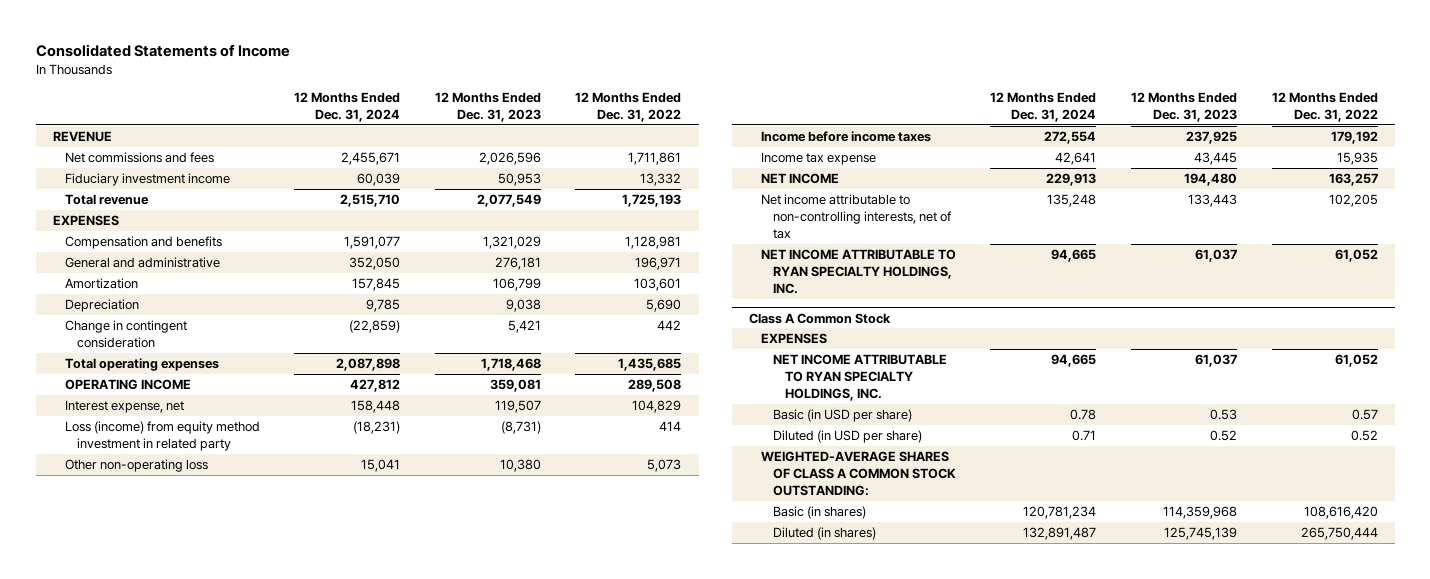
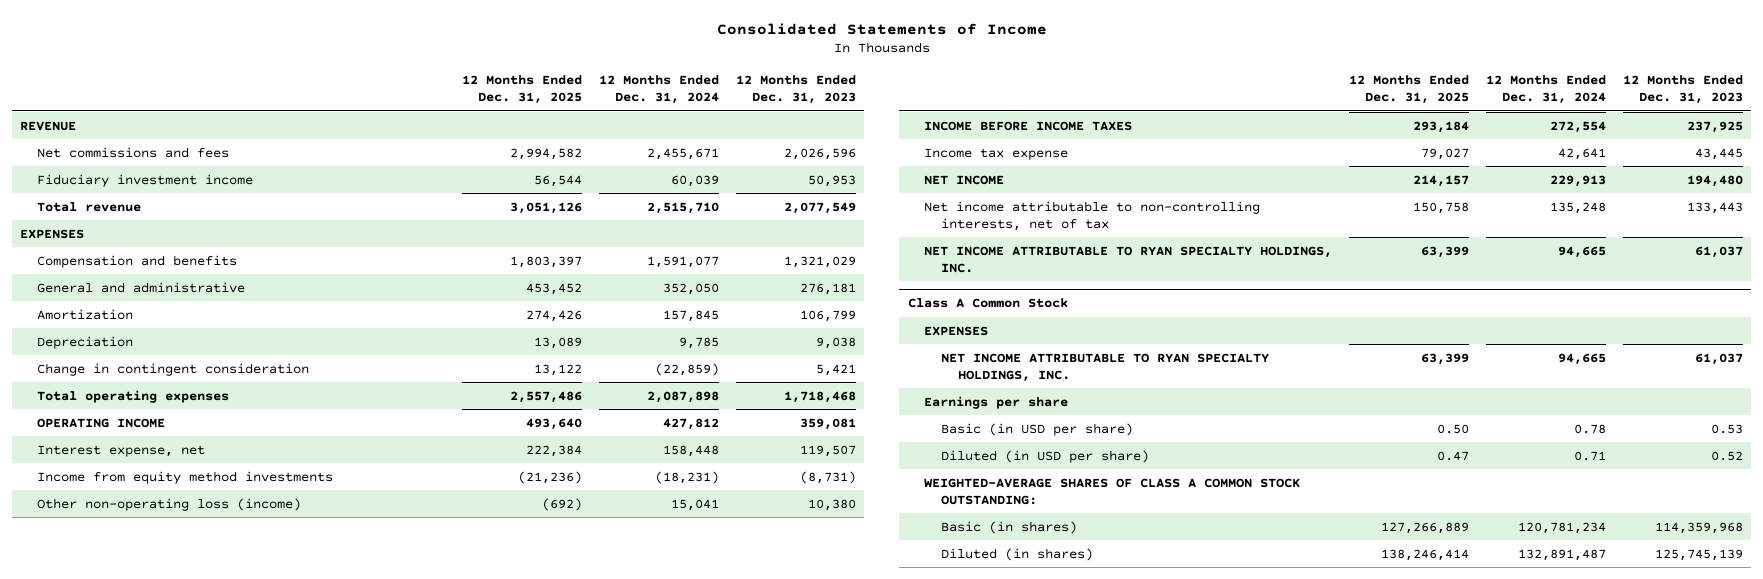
[575,92,682,122] 12 Months Ended Dec. 31, 2022 -> none
none -> [462,74,583,105] 12 Months Ended Dec. 31, 2025
[64,421,260,451] Loss (income) from equity method investment in related party -> [37,470,334,484] Income from equity method investments
[64,459,208,473] Other non-operating loss -> [37,497,302,511] Other non-operating loss (income)
[760,131,931,143] Income before income taxes -> [924,120,1133,131] INCOME BEFORE INCOME TAXES
none -> [924,395,1069,409] Earnings per share

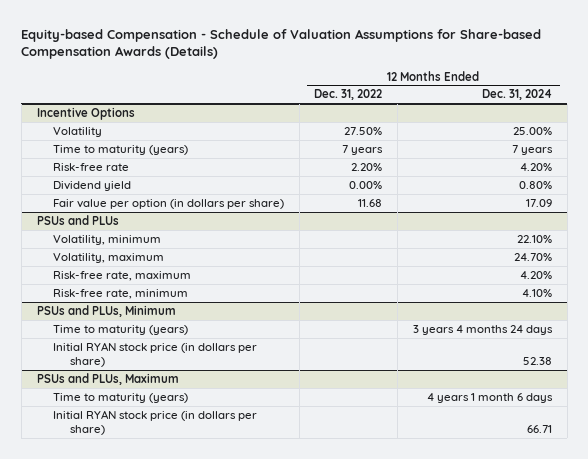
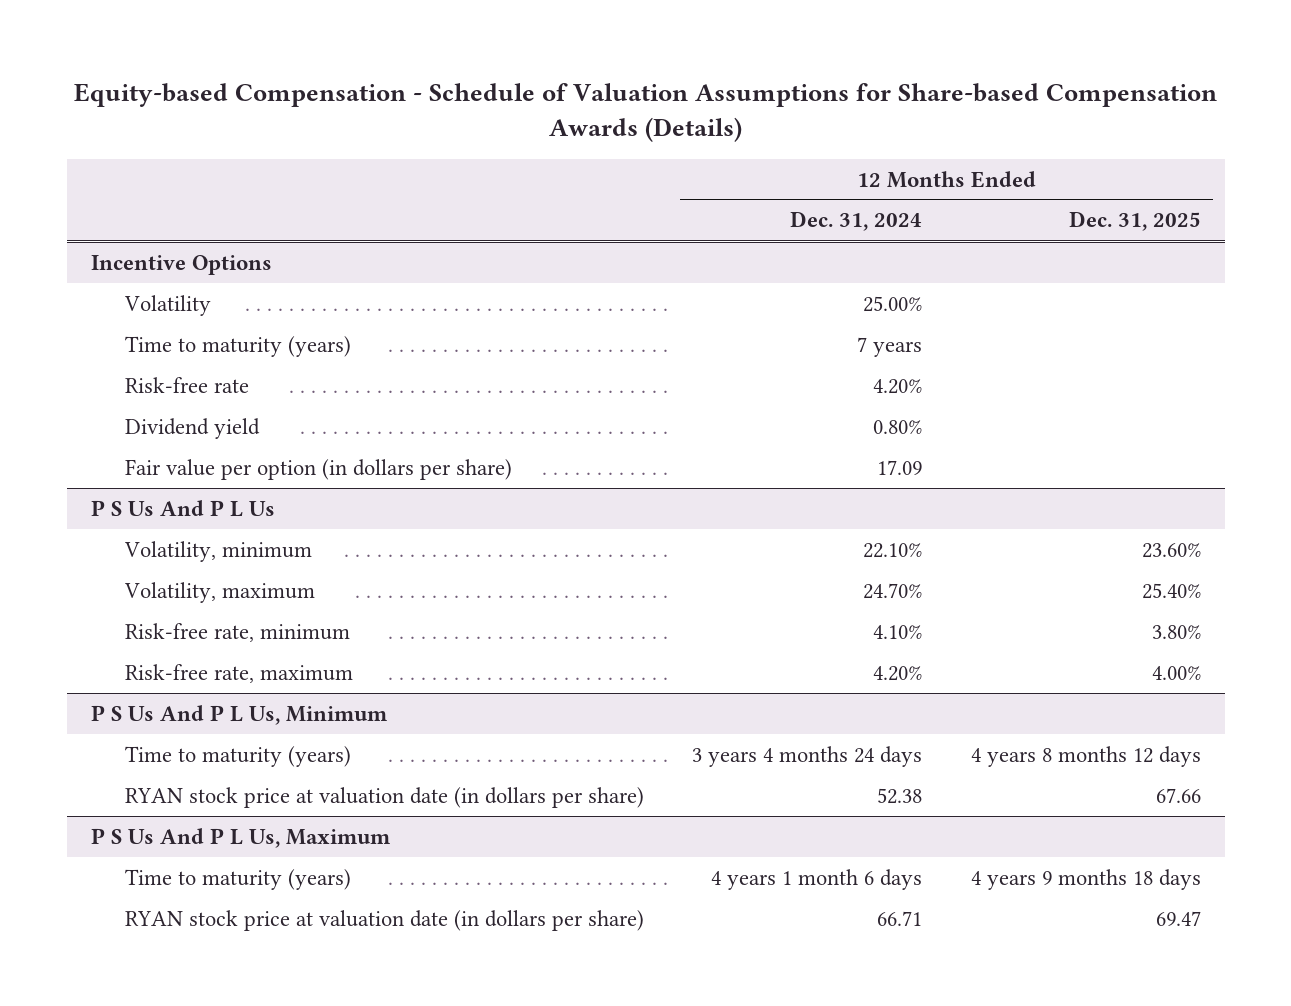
[314,89,383,101] Dec. 31, 2022 -> none
none -> [1068,211,1201,232] Dec. 31, 2025
[36,214,119,225] PSUs and PLUs -> [90,499,275,517] P S Us And P L Us
[53,270,192,281] Risk-free rate, maximum -> none
[36,304,176,317] PSUs and PLUs, Minimum -> none
none -> [125,663,354,683] Risk-free rate, maximum
none -> [90,704,388,725] P S Us And P L Us, Minimum
[36,372,179,385] PSUs and PLUs, Maximum -> none
[53,341,258,368] Initial RYAN stock price (in dollars per share) -> [125,786,645,808] RYAN stock price at valuation date (in dollars per share)
none -> [90,827,391,848] P S Us And P L Us, Maximum
[53,409,258,436] Initial RYAN stock price (in dollars per share) -> [125,909,645,931] RYAN stock price at valuation date (in dollars per share)

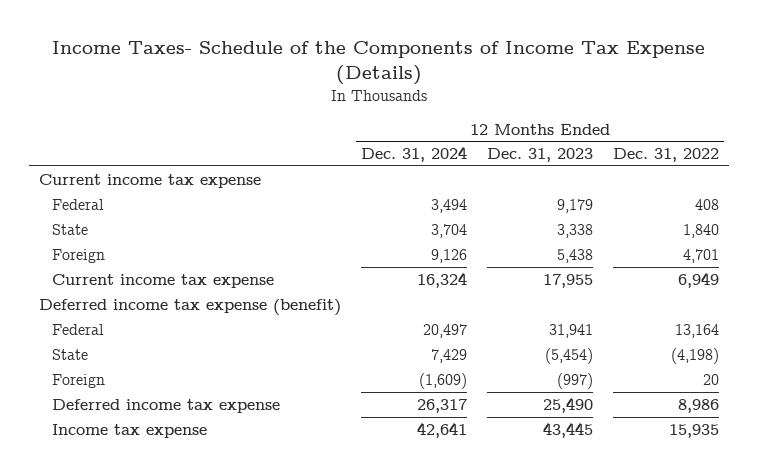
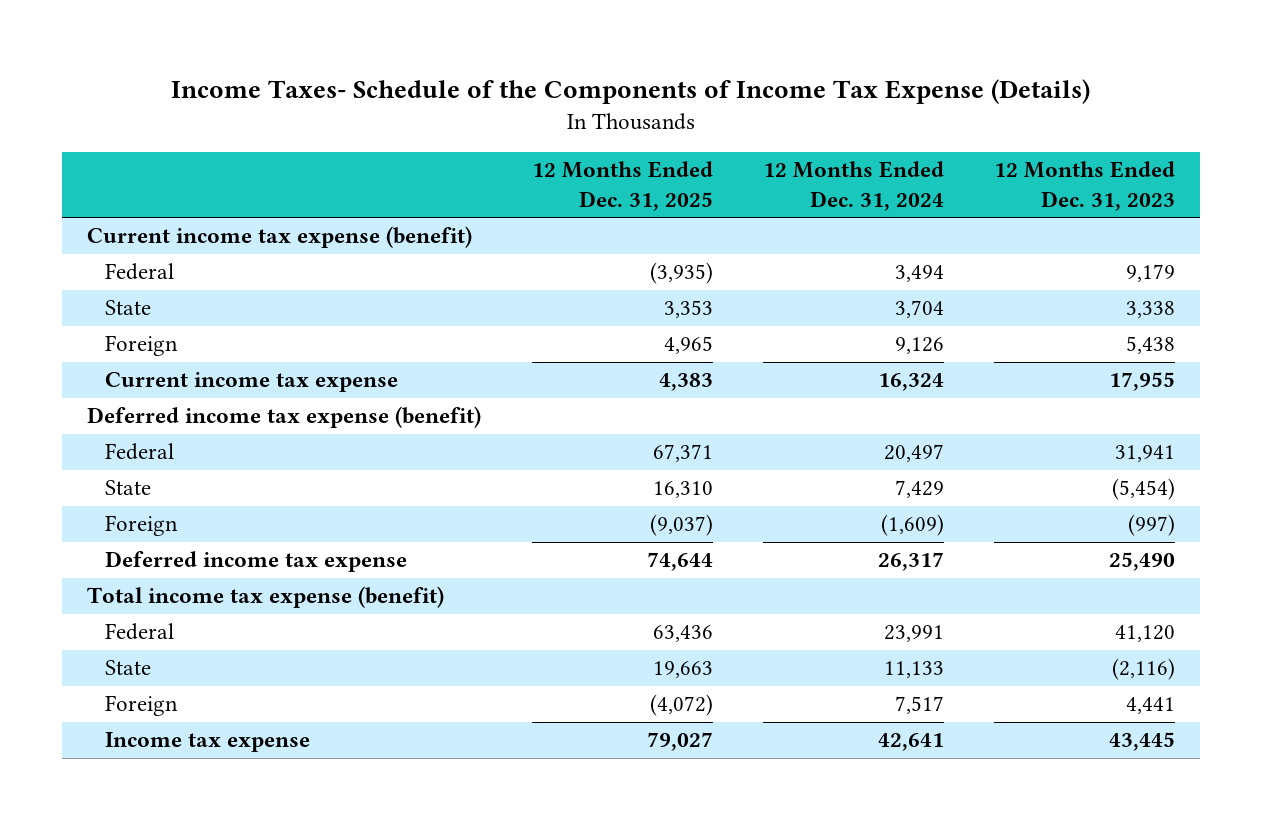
[613,148,720,163] Dec. 31, 2022 -> none
none -> [531,161,713,212] 12 Months Ended Dec. 31, 2025
[38,173,261,188] Current income tax expense -> [87,226,473,249] Current income tax expense (benefit)
none -> [87,586,445,609] Total income tax expense (benefit)
none -> [104,623,174,641] Federal
none -> [104,660,151,676] State
none -> [104,695,178,717] Foreign

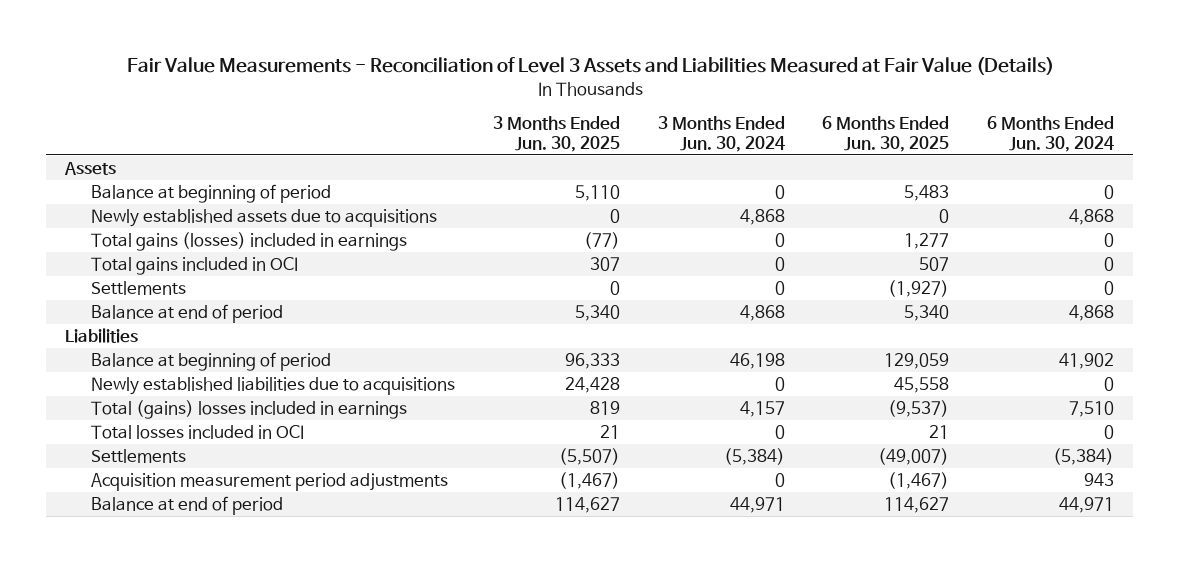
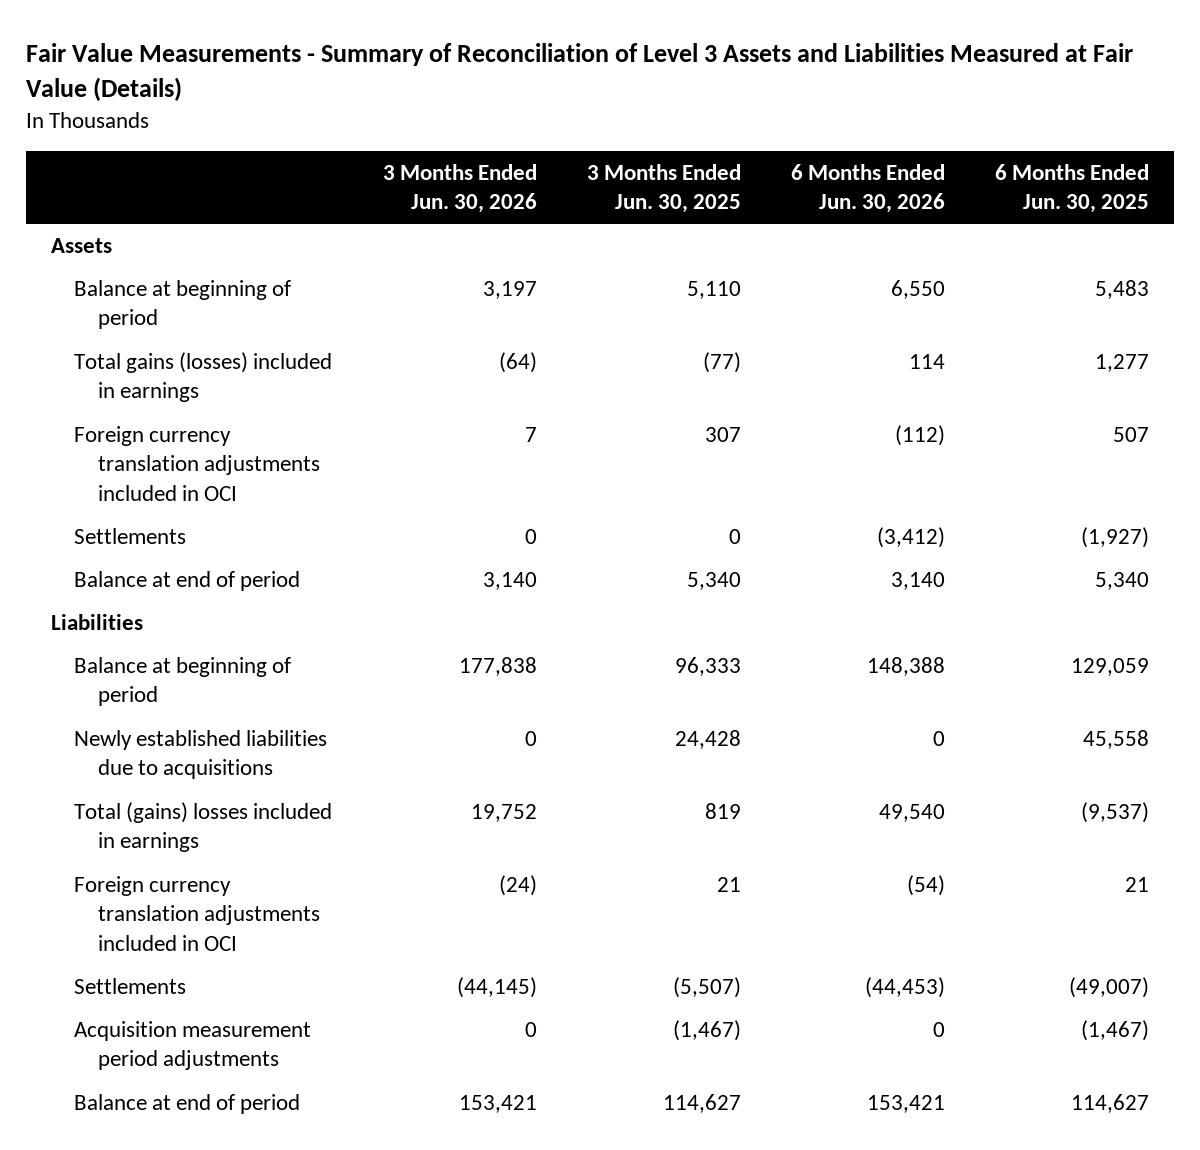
[126,57,1054,76] Fair Value Measurements - Reconciliation of Level 3 Assets and Liabilities Measured at Fair Value (Details) -> [26,42,1134,102] Fair Value Measurements - Summary of Reconciliation of Level 3 Assets and Liabilities Measured at Fair Value (Details)
[657,116,785,152] 3 Months Ended Jun. 30, 2024 -> none
[987,116,1115,152] 6 Months Ended Jun. 30, 2024 -> none
none -> [382,163,537,214] 3 Months Ended Jun. 30, 2026
none -> [790,163,945,214] 6 Months Ended Jun. 30, 2026
[91,209,438,228] Newly established assets due to acquisitions -> none
[91,257,299,276] Total gains included in OCI -> [74,425,320,501] Foreign currency translation adjustments included in OCI
[91,425,305,440] Total losses included in OCI -> [74,875,320,951] Foreign currency translation adjustments included in OCI

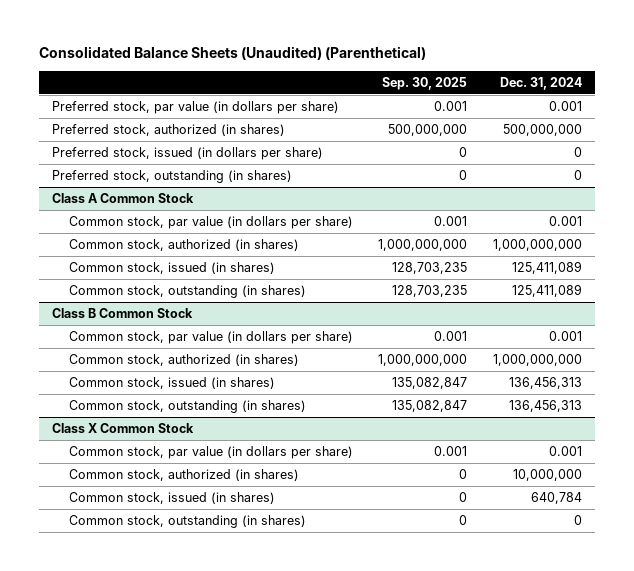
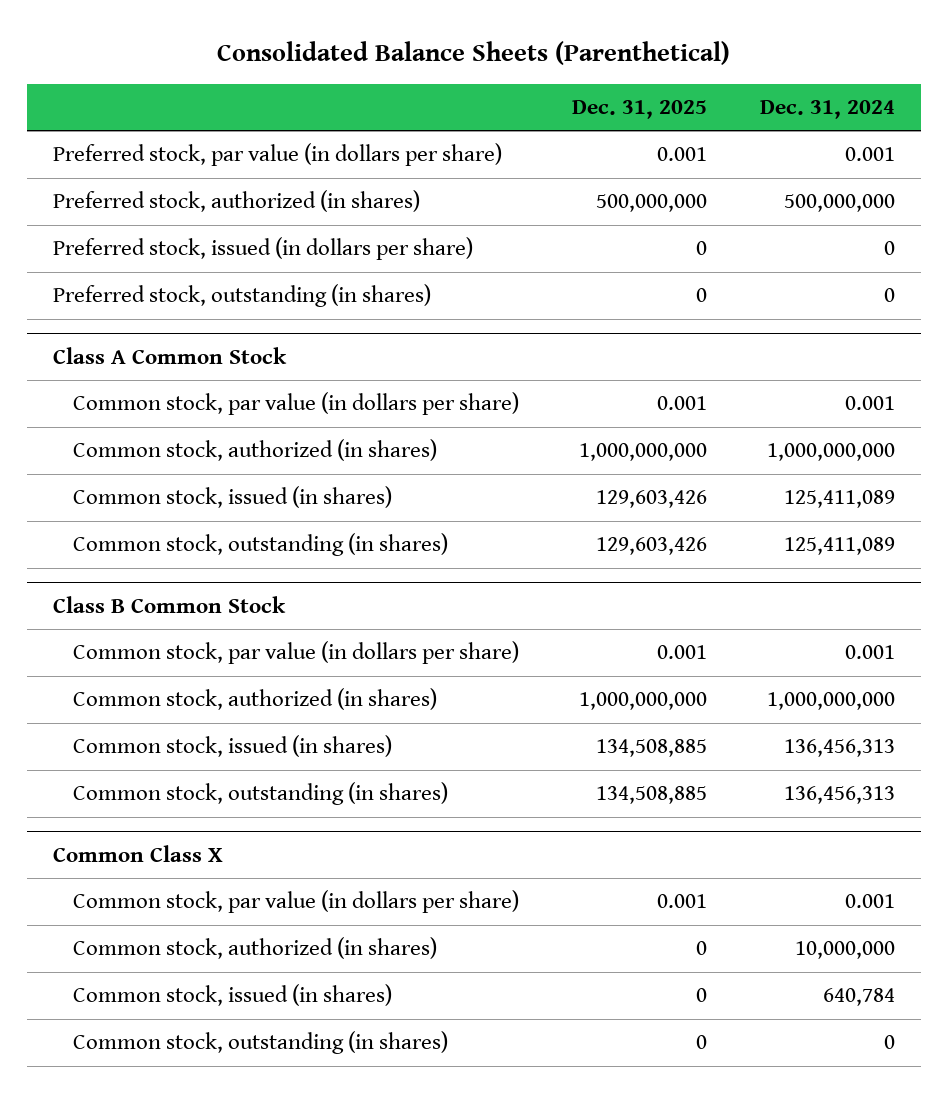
[39,46,427,61] Consolidated Balance Sheets (Unaudited) (Parenthetical) -> [216,41,730,66] Consolidated Balance Sheets (Parenthetical)
[382,76,468,90] Sep. 30, 2025 -> none
none -> [571,100,707,120] Dec. 31, 2025
[51,423,194,434] Class X Common Stock -> [52,844,223,862] Common Class X

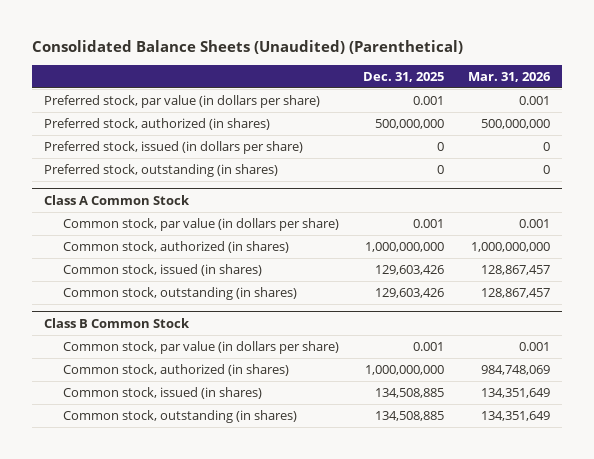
[216,41,730,66] Consolidated Balance Sheets (Parenthetical) -> [31,39,463,54] Consolidated Balance Sheets (Unaudited) (Parenthetical)
[759,100,895,120] Dec. 31, 2024 -> none
none -> [467,71,551,82] Mar. 31, 2026
[52,844,223,862] Common Class X -> none
[73,890,520,914] Common stock, par value (in dollars per share) -> none
[73,937,438,960] Common stock, authorized (in shares) -> none
[73,984,393,1007] Common stock, issued (in shares) -> none
[73,1031,449,1055] Common stock, outstanding (in shares) -> none

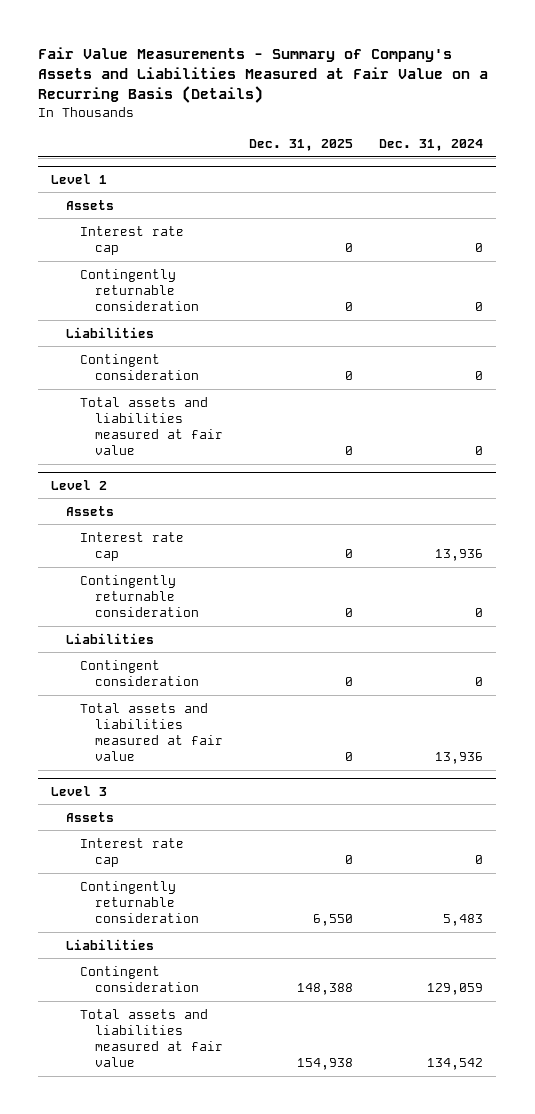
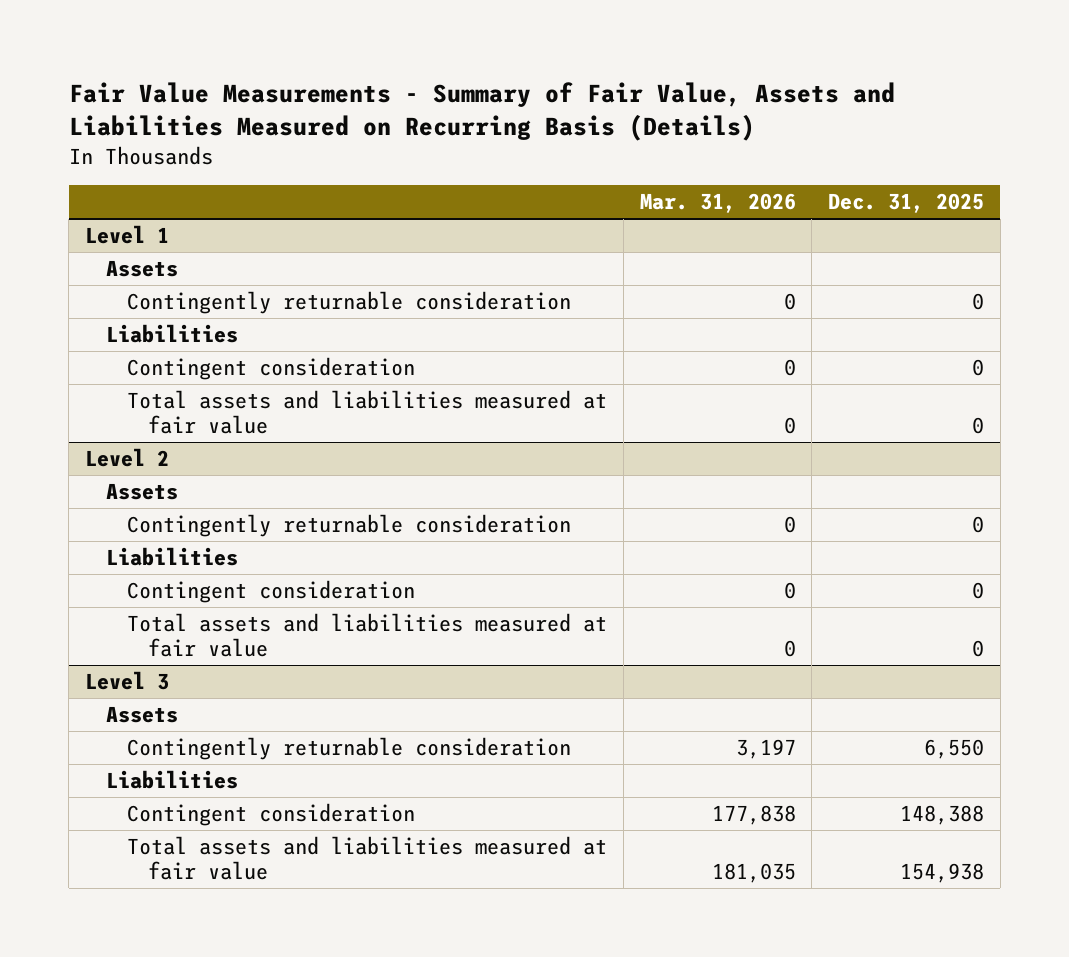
[38,46,489,104] Fair Value Measurements - Summary of Company's Assets and Liabilities Measured at Fair Value on a Recurring Basis (Details) -> [68,81,895,141] Fair Value Measurements - Summary of Fair Value, Assets and Liabilities Measured on Recurring Basis (Details)
[379,138,484,151] Dec. 31, 2024 -> none
none -> [639,192,796,213] Mar. 31, 2026
[80,225,185,255] Interest rate cap -> none
[80,531,185,561] Interest rate cap -> none
[80,837,185,867] Interest rate cap -> none

